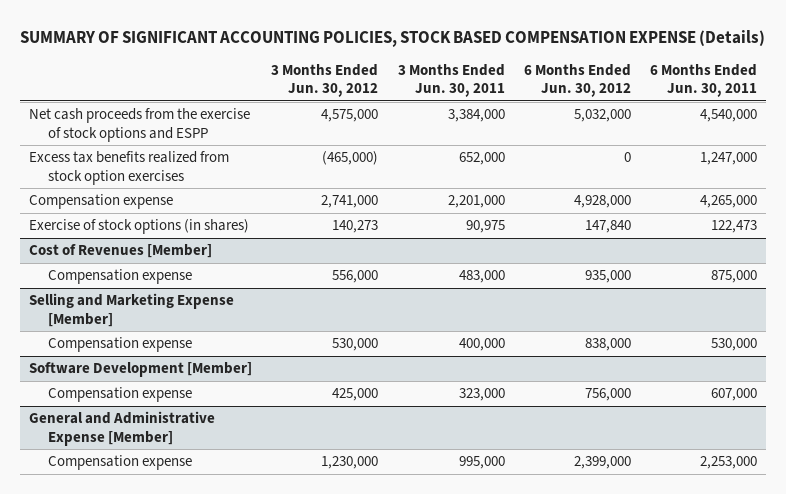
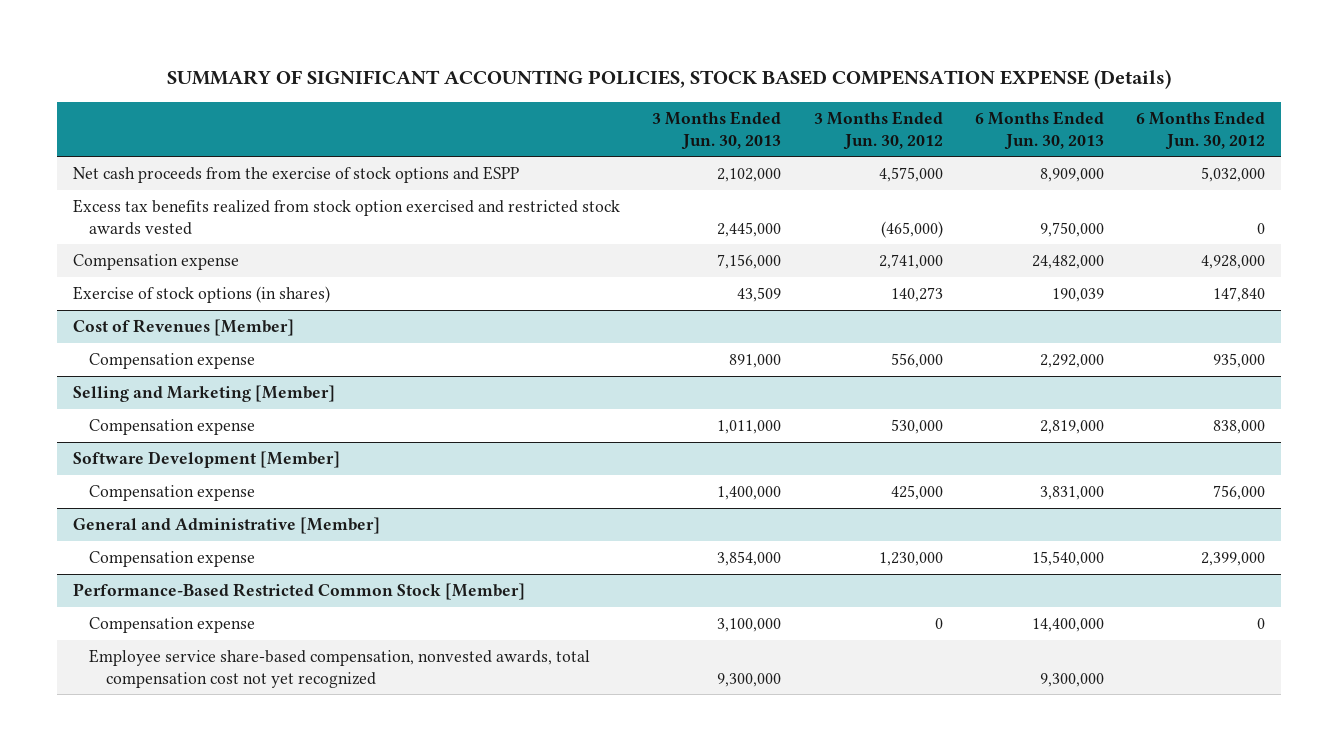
[397,63,505,98] 3 Months Ended Jun. 30, 2011 -> none
[649,63,757,98] 6 Months Ended Jun. 30, 2011 -> none
none -> [652,111,782,150] 3 Months Ended Jun. 30, 2013
none -> [974,111,1104,150] 6 Months Ended Jun. 30, 2013
[29,151,230,185] Excess tax benefits realized from stock option exercises -> [73,199,621,235] Excess tax benefits realized from stock option exercised and restricted stock awards vested
[29,293,235,327] Selling and Marketing Expense [Member] -> [73,385,336,403] Selling and Marketing [Member]
[29,411,216,446] General and Administrative Expense [Member] -> [73,517,381,535] General and Administrative [Member]
none -> [73,583,526,601] Performance-Based Restricted Common Stock [Member]
none -> [89,617,256,634] Compensation expense
none -> [89,649,591,688] Employee service share-based compensation, nonvested awards, total compensation cost not yet recognized

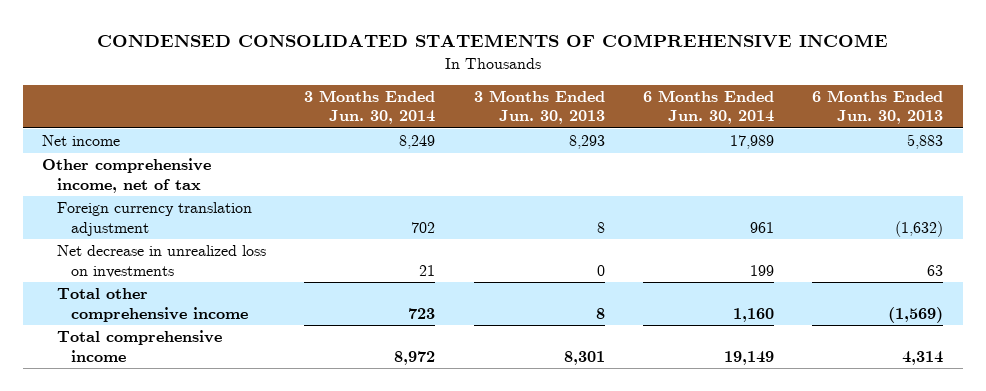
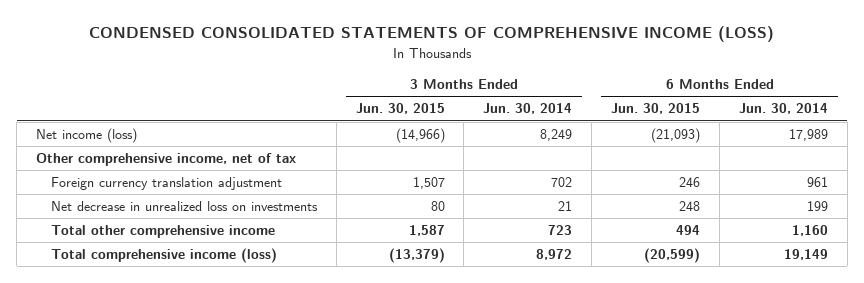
[96,34,888,48] CONDENSED CONSOLIDATED STATEMENTS OF COMPREHENSIVE INCOME -> [88,26,774,43] CONDENSED CONSOLIDATED STATEMENTS OF COMPREHENSIVE INCOME (LOSS)
[473,89,605,125] 3 Months Ended Jun. 30, 2013 -> none
[812,89,944,125] 6 Months Ended Jun. 30, 2013 -> none
none -> [355,103,445,115] Jun. 30, 2015
none -> [611,103,701,115] Jun. 30, 2015
[42,135,121,147] Net income -> [35,128,137,144] Net income (loss)
[56,330,222,362] Total comprehensive income -> [50,248,277,264] Total comprehensive income (loss)

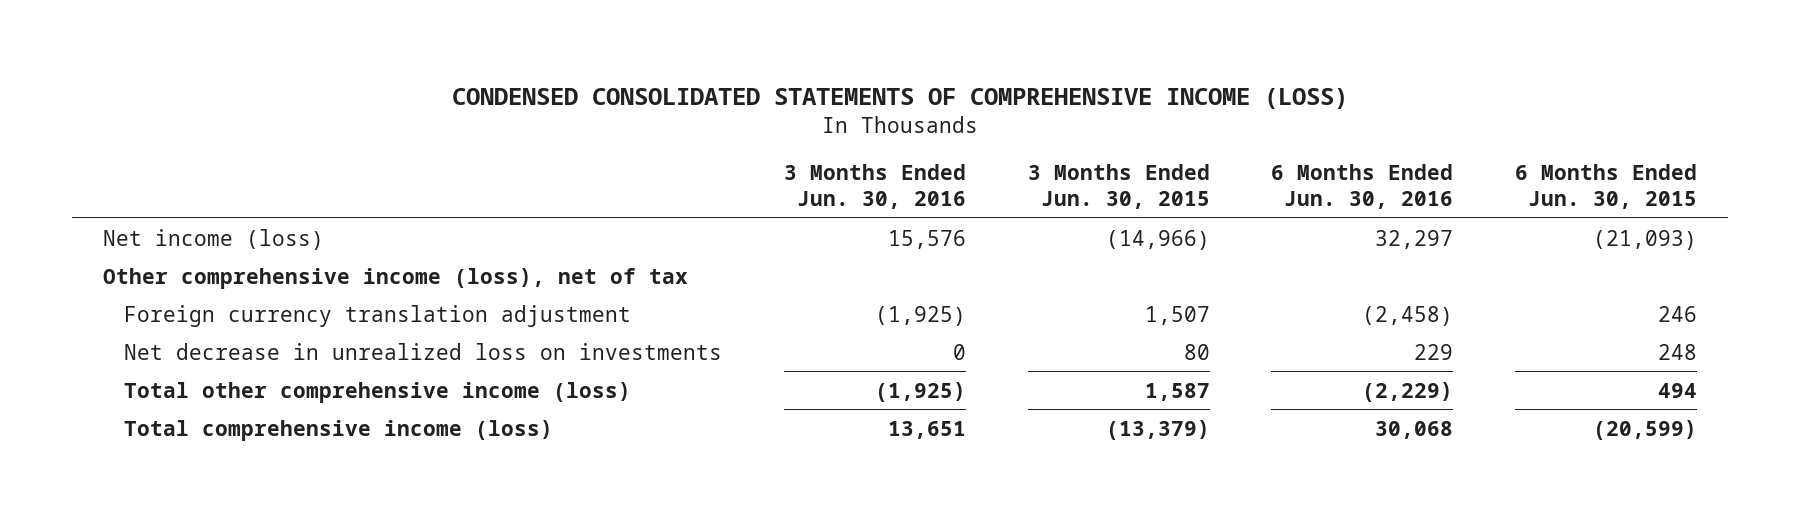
[483,103,573,115] Jun. 30, 2014 -> none
[738,103,828,115] Jun. 30, 2014 -> none
none -> [783,164,966,210] 3 Months Ended Jun. 30, 2016
none -> [1271,164,1454,210] 6 Months Ended Jun. 30, 2016
[35,153,296,167] Other comprehensive income, net of tax -> [103,267,689,289] Other comprehensive income (loss), net of tax
[50,225,275,239] Total other comprehensive income -> [124,381,632,403] Total other comprehensive income (loss)

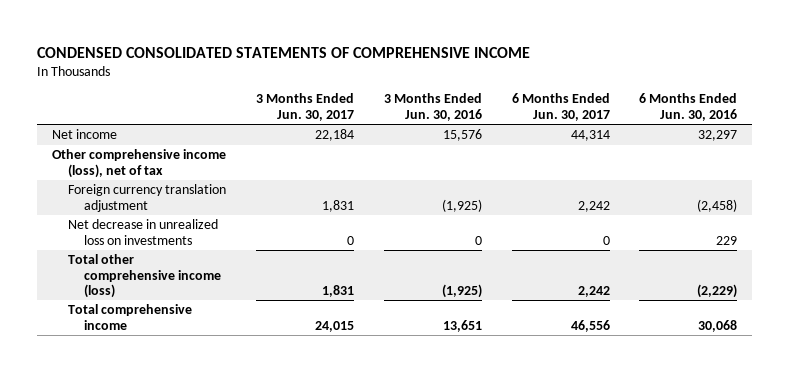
[452,87,1349,109] CONDENSED CONSOLIDATED STATEMENTS OF COMPREHENSIVE INCOME (LOSS) -> [37,46,531,58] CONDENSED CONSOLIDATED STATEMENTS OF COMPREHENSIVE INCOME
[1027,164,1210,210] 3 Months Ended Jun. 30, 2015 -> none
[1515,164,1698,210] 6 Months Ended Jun. 30, 2015 -> none
none -> [255,93,354,121] 3 Months Ended Jun. 30, 2017
none -> [511,93,610,121] 6 Months Ended Jun. 30, 2017
[103,228,325,250] Net income (loss) -> [52,129,118,140] Net income
[124,419,554,441] Total comprehensive income (loss) -> [67,304,192,330] Total comprehensive income

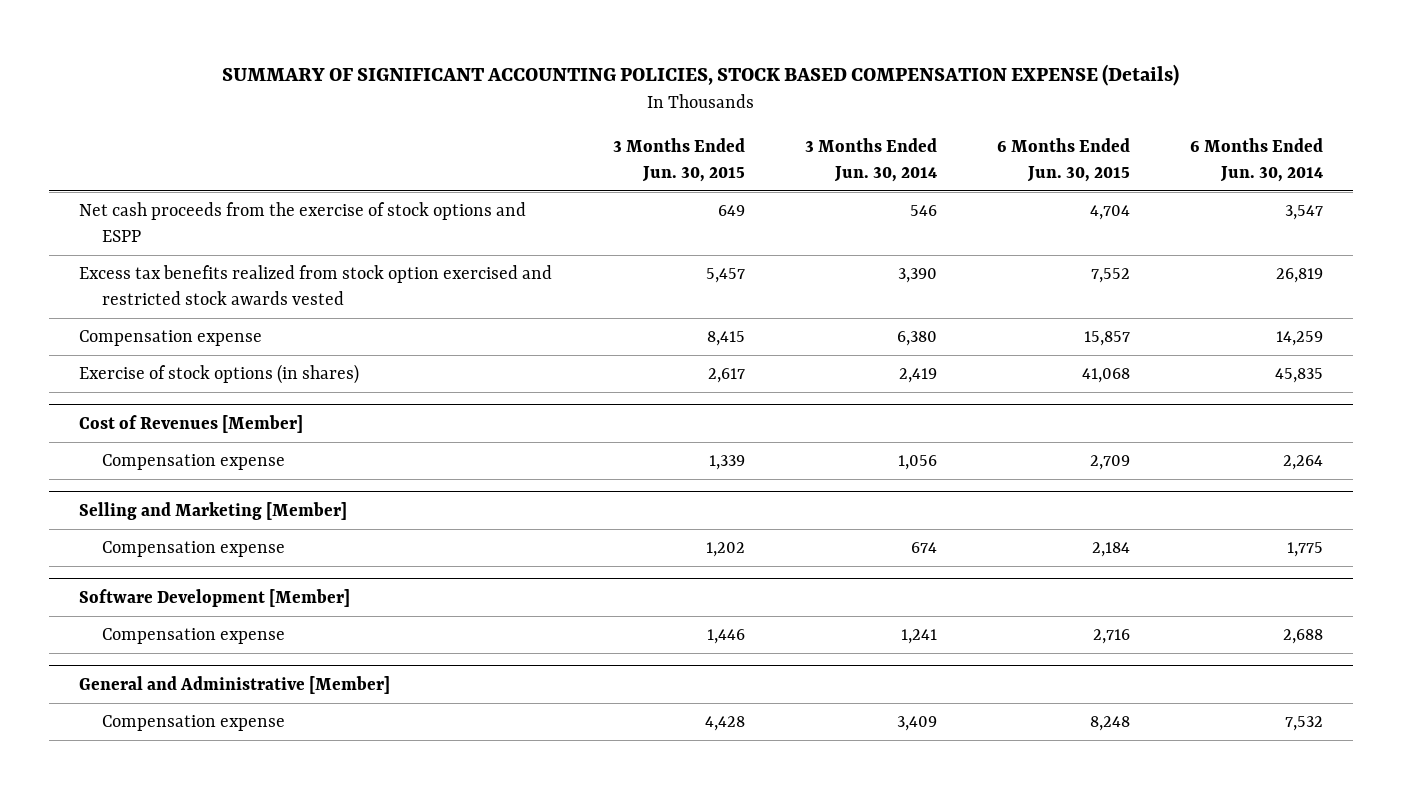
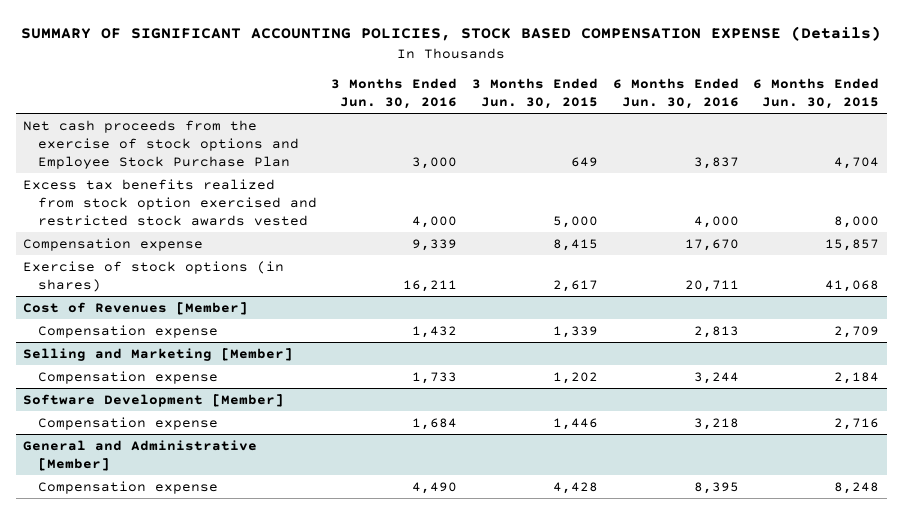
[804,138,937,182] 3 Months Ended Jun. 30, 2014 -> none
[1189,138,1323,182] 6 Months Ended Jun. 30, 2014 -> none
none -> [331,77,458,109] 3 Months Ended Jun. 30, 2016
none -> [612,77,739,109] 6 Months Ended Jun. 30, 2016
[79,202,527,242] Net cash proceeds from the exercise of stock options and ESPP -> [23,119,299,169] Net cash proceeds from the exercise of stock options and Employee Stock Purchase Plan
[705,268,745,284] 5,457 -> [552,215,598,228] 5,000
[1090,268,1130,284] 7,552 -> [834,215,880,228] 8,000

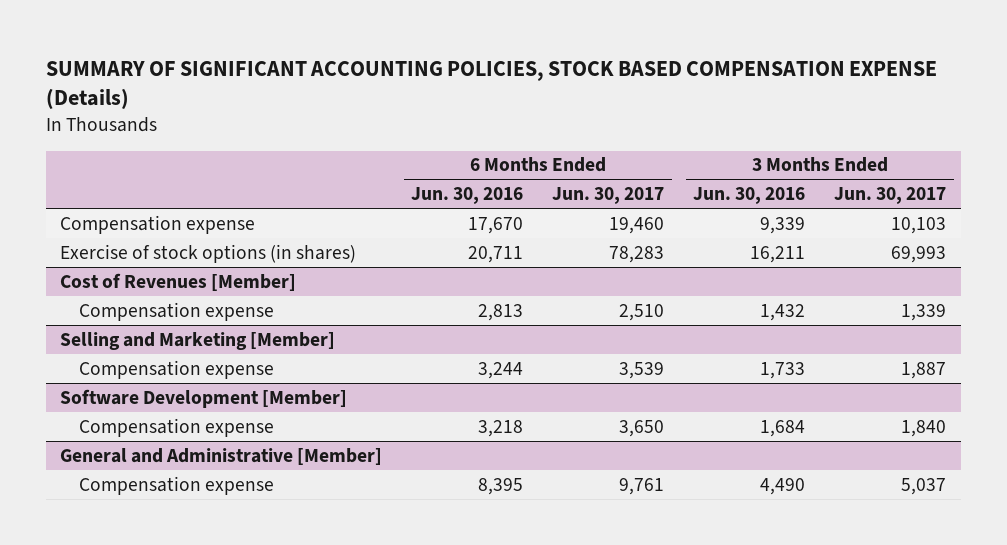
[471,77,598,109] 3 Months Ended Jun. 30, 2015 -> none
[753,77,880,109] 6 Months Ended Jun. 30, 2015 -> none
none -> [552,187,665,205] Jun. 30, 2017
none -> [834,187,947,205] Jun. 30, 2017
[23,119,299,169] Net cash proceeds from the exercise of stock options and Employee Stock Purchase Plan -> none
[23,178,317,226] Excess tax benefits realized from stock option exercised and restricted stock awards vested -> none

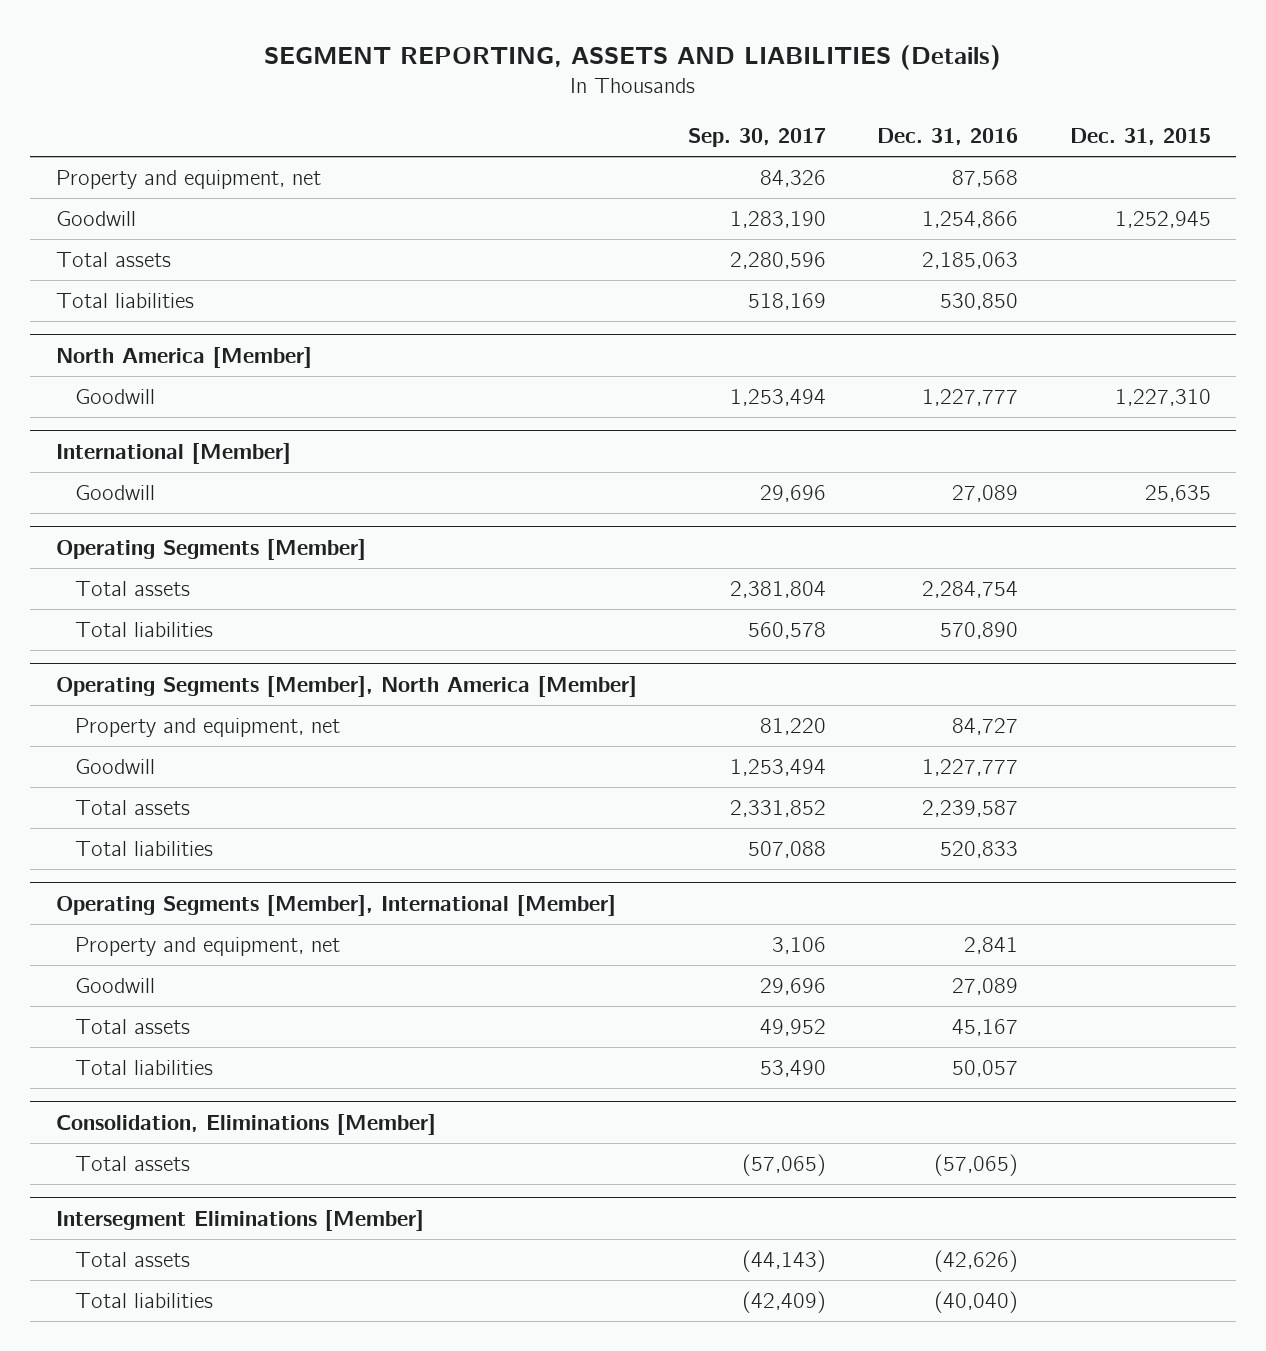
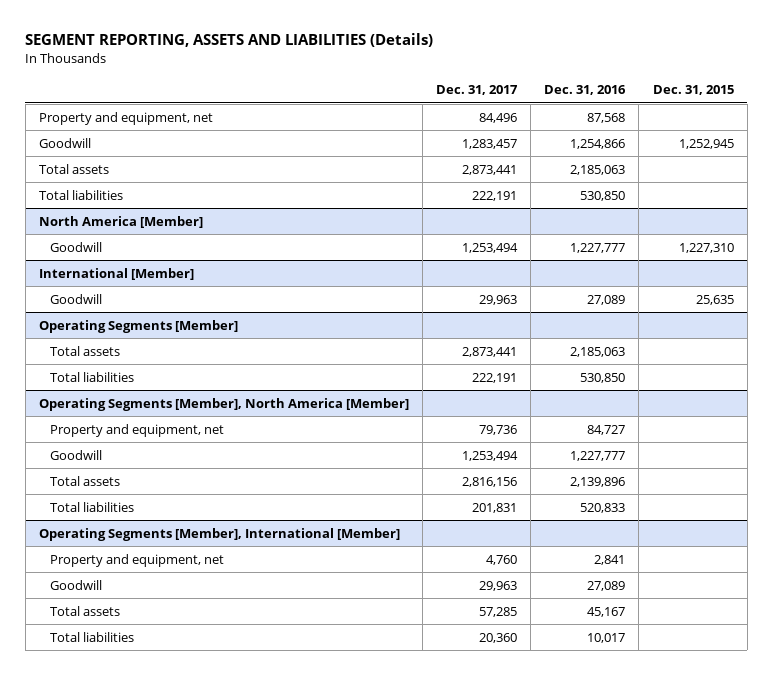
[688,127,827,147] Sep. 30, 2017 -> none
none -> [436,85,519,96] Dec. 31, 2017
[922,581,1019,599] 2,284,754 -> [570,346,626,357] 2,185,063
[940,622,1019,640] 570,890 -> [580,372,626,383] 530,850
[922,800,1019,818] 2,239,587 -> [570,476,626,487] 2,139,896
[55,1113,436,1135] Consolidation, Eliminations [Member] -> none
[74,1156,190,1172] Total assets -> none
[55,1209,424,1231] Intersegment Eliminations [Member] -> none
[74,1252,190,1268] Total assets -> none
[74,1293,213,1309] Total liabilities -> none
[952,1060,1019,1078] 50,057 -> [587,632,626,643] 10,017

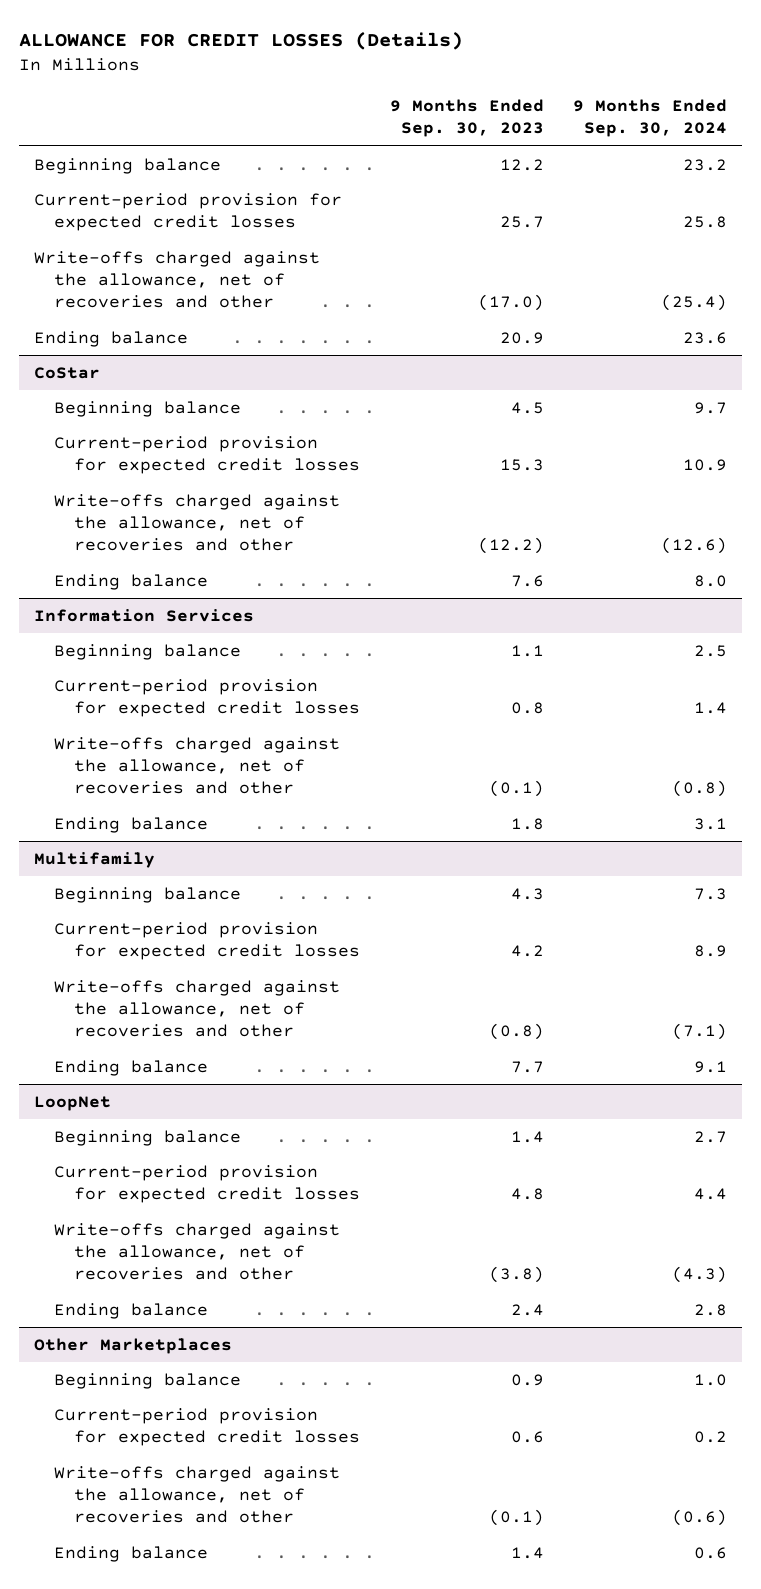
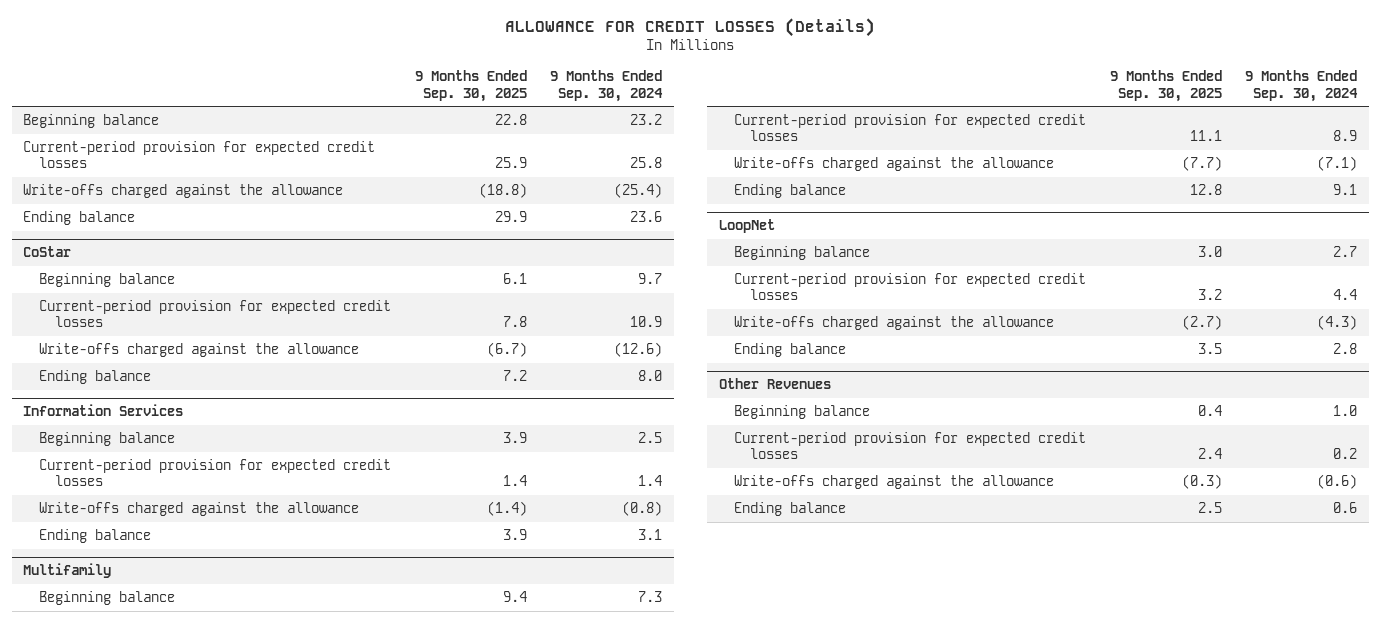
[389,99,544,138] 9 Months Ended Sep. 30, 2023 -> none
none -> [414,70,527,102] 9 Months Ended Sep. 30, 2025
[33,250,320,309] Write-offs charged against the allowance, net of recoveries and other -> [23,184,344,199] Write-offs charged against the allowance
[53,493,340,552] Write-offs charged against the allowance, net of recoveries and other -> [39,343,360,358] Write-offs charged against the allowance
[53,736,340,795] Write-offs charged against the allowance, net of recoveries and other -> [39,502,360,517] Write-offs charged against the allowance
[53,979,340,1038] Write-offs charged against the allowance, net of recoveries and other -> [734,157,1055,172] Write-offs charged against the allowance
[53,1222,340,1281] Write-offs charged against the allowance, net of recoveries and other -> [734,316,1055,331] Write-offs charged against the allowance
[33,1337,232,1354] Other Marketplaces -> none
none -> [718,378,831,390] Other Revenues
[53,1465,340,1524] Write-offs charged against the allowance, net of recoveries and other -> [734,475,1055,490] Write-offs charged against the allowance

